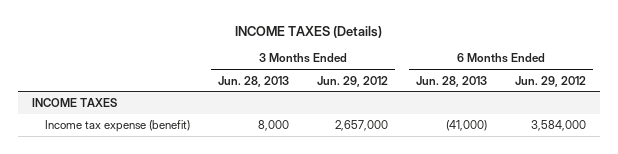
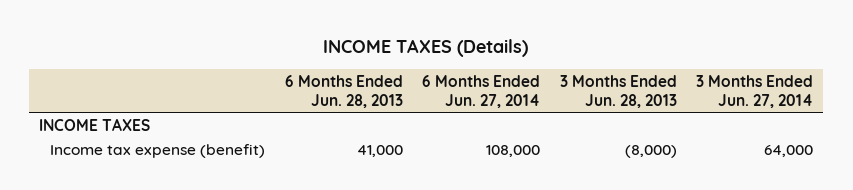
[317,75,389,87] Jun. 29, 2012 -> none
[515,75,587,87] Jun. 29, 2012 -> none
none -> [422,74,541,108] 6 Months Ended Jun. 27, 2014
none -> [696,74,814,108] 3 Months Ended Jun. 27, 2014
[258,120,290,132] 8,000 -> [624,144,677,158] (8,000)
[446,120,488,132] (41,000) -> [356,144,403,157] 41,000

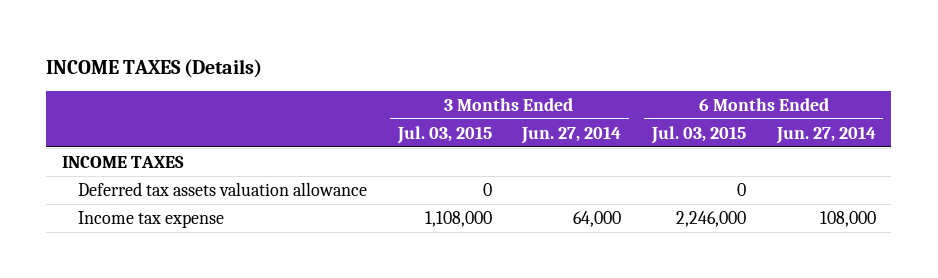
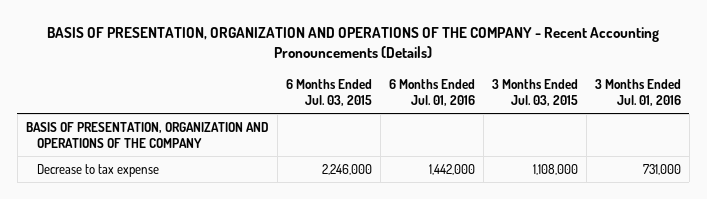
[46,58,263,78] INCOME TAXES (Details) -> [47,26,660,59] BASIS OF PRESENTATION, ORGANIZATION AND OPERATIONS OF THE COMPANY - Recent Accounting Pronouncements (Details)
[521,125,622,144] Jun. 27, 2014 -> none
[775,125,876,144] Jun. 27, 2014 -> none
none -> [388,78,475,107] 6 Months Ended Jul. 01, 2016
none -> [594,78,681,107] 3 Months Ended Jul. 01, 2016
[61,155,184,168] INCOME TAXES -> none
[77,181,367,196] Deferred tax assets valuation allowance -> none
none -> [25,121,269,149] BASIS OF PRESENTATION, ORGANIZATION AND OPERATIONS OF THE COMPANY
[77,210,224,228] Income tax expense -> [37,163,160,177] Decrease to tax expense

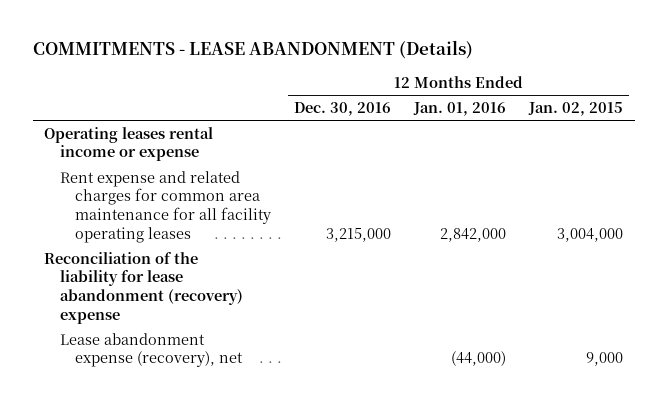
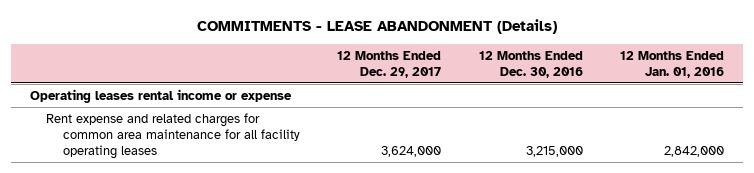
[528,101,624,116] Jan. 02, 2015 -> none
none -> [337,50,442,78] 12 Months Ended Dec. 29, 2017
[44,251,243,324] Reconciliation of the liability for lease abandonment (recovery) expense -> none
[59,332,243,368] Lease abandonment expense (recovery), net -> none

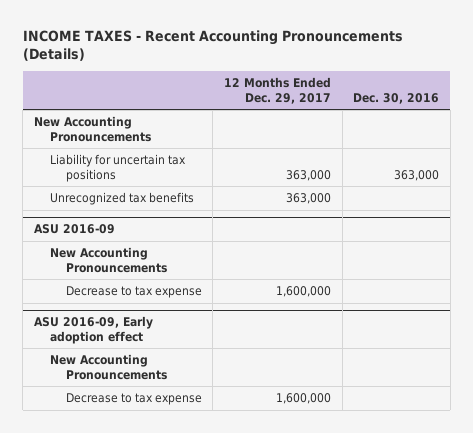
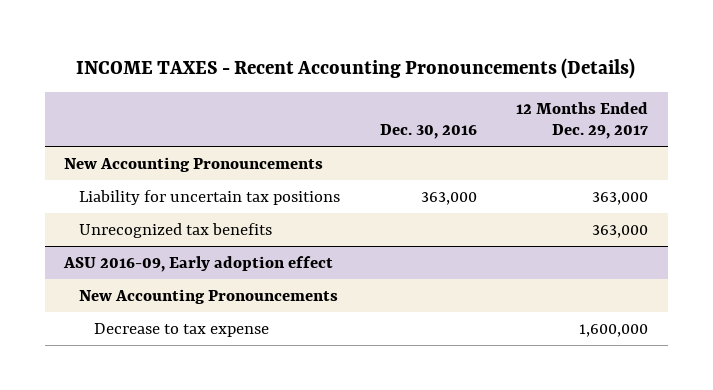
[33,224,115,235] ASU 2016-09 -> none
[49,247,167,273] New Accounting Pronouncements -> none
[65,286,202,299] Decrease to tax expense -> none

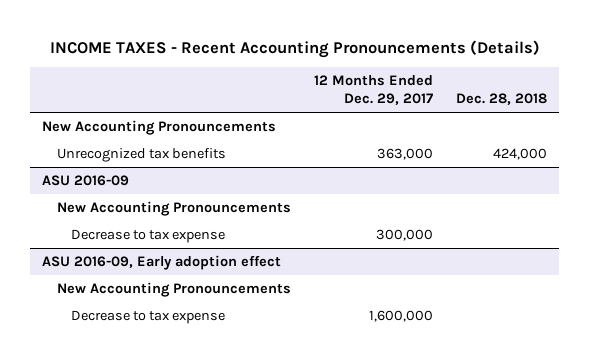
[379,124,477,140] Dec. 30, 2016 -> none
none -> [456,93,548,106] Dec. 28, 2018
[79,189,341,205] Liability for uncertain tax positions -> none
none -> [41,174,129,186] ASU 2016-09
none -> [56,200,291,216] New Accounting Pronouncements
none -> [71,228,226,243] Decrease to tax expense

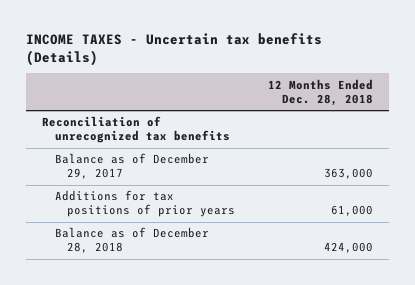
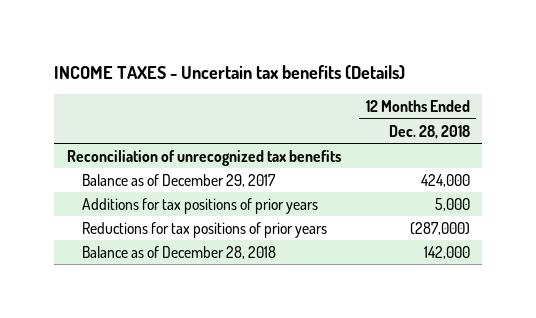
[323,168,373,180] 363,000 -> [420,173,470,187] 424,000
[330,205,373,217] 61,000 -> [434,197,470,211] 5,000
none -> [82,221,328,238] Reductions for tax positions of prior years
[323,242,373,254] 424,000 -> [423,245,470,259] 142,000

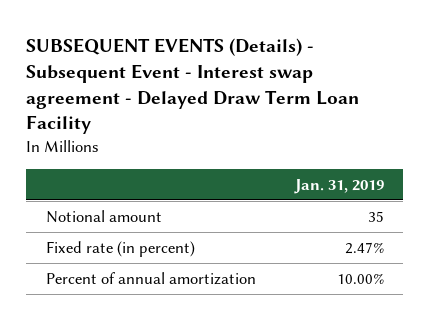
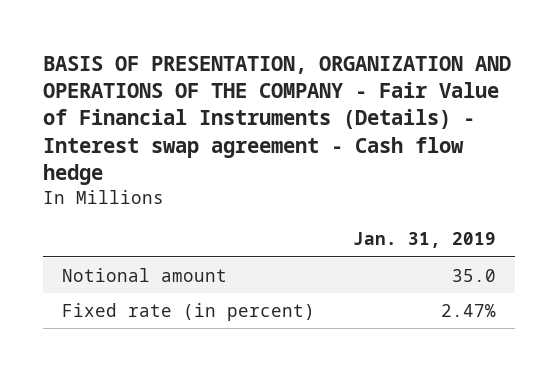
[26,37,360,135] SUBSEQUENT EVENTS (Details) - Subsequent Event - Interest swap agreement - Delayed Draw Term Loan Facility -> [43,55,512,186] BASIS OF PRESENTATION, ORGANIZATION AND OPERATIONS OF THE COMPANY - Fair Value of Financial Instruments (Details) - Interest swap agreement - Cash flow hedge
[367,210,384,222] 35 -> [452,268,497,282] 35.0
[45,271,256,285] Percent of annual amortization -> none

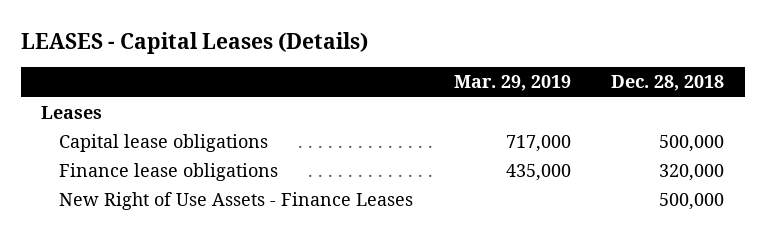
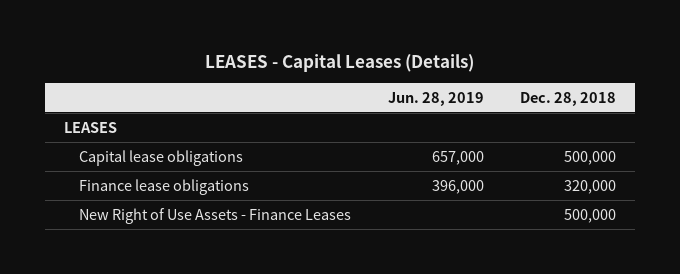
[453,75,571,92] Mar. 29, 2019 -> none
none -> [387,91,484,106] Jun. 28, 2019
[41,106,103,120] Leases -> [63,121,117,133] LEASES

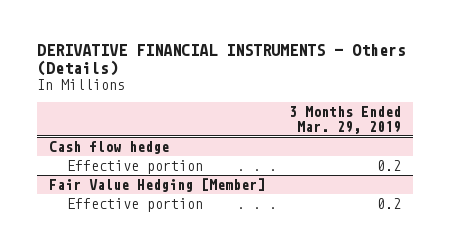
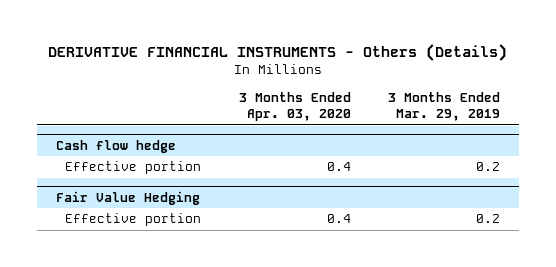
none -> [238,91,351,122] 3 Months Ended Apr. 03, 2020
[49,177,266,192] Fair Value Hedging [Member] -> [55,190,200,205] Fair Value Hedging

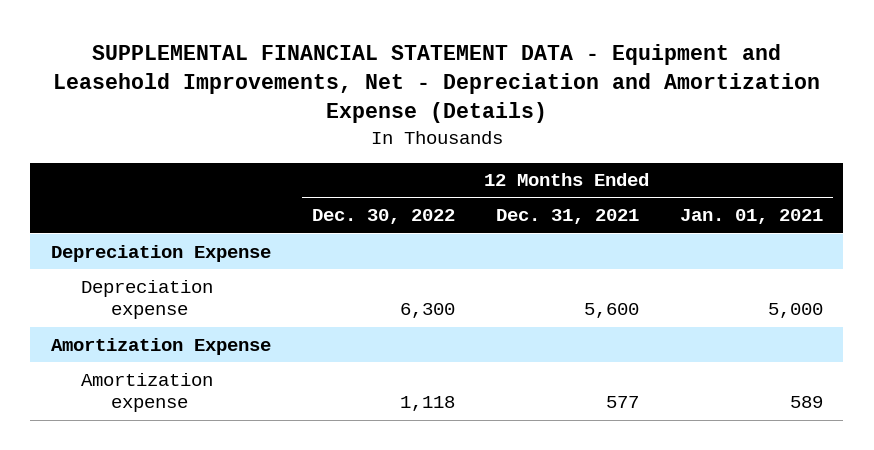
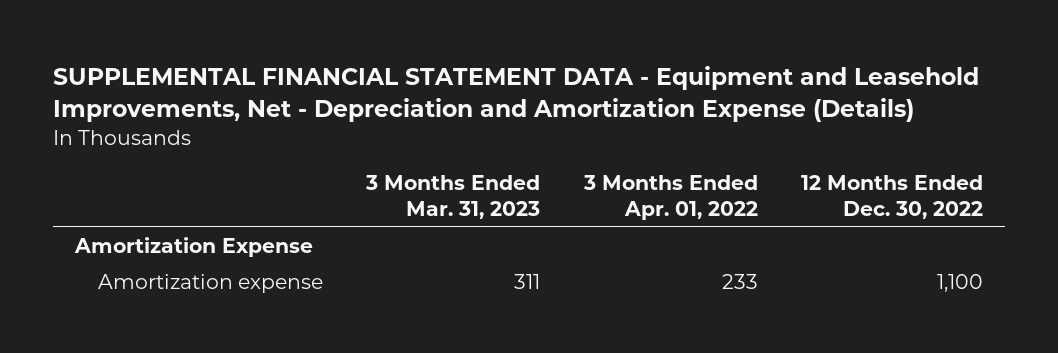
[495,209,639,225] Dec. 31, 2021 -> none
[679,209,823,225] Jan. 01, 2021 -> none
none -> [365,175,541,219] 3 Months Ended Mar. 31, 2023
none -> [582,175,758,220] 3 Months Ended Apr. 01, 2022
[50,244,271,262] Depreciation Expense -> none
[80,279,213,320] Depreciation expense -> none
[399,396,455,412] 1,118 -> [937,274,984,293] 1,100

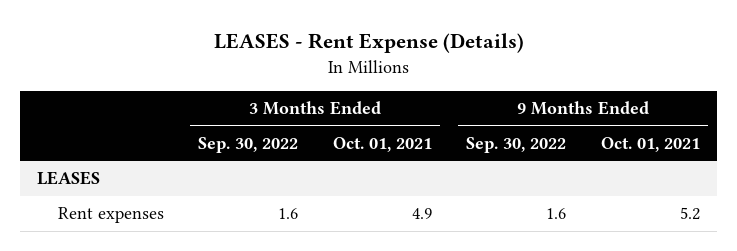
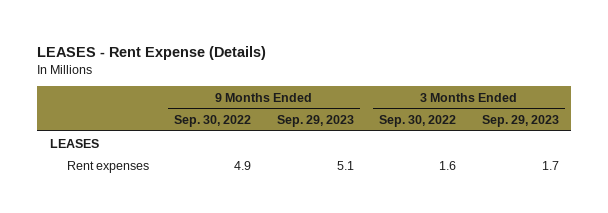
[332,136,432,152] Oct. 01, 2021 -> none
[600,136,700,152] Oct. 01, 2021 -> none
none -> [276,114,354,127] Sep. 29, 2023
none -> [481,114,559,127] Sep. 29, 2023
[546,208,567,220] 1.6 -> [234,160,252,170] 4.9

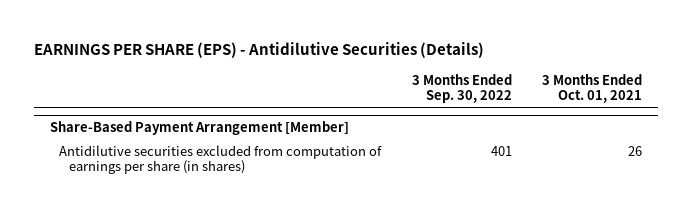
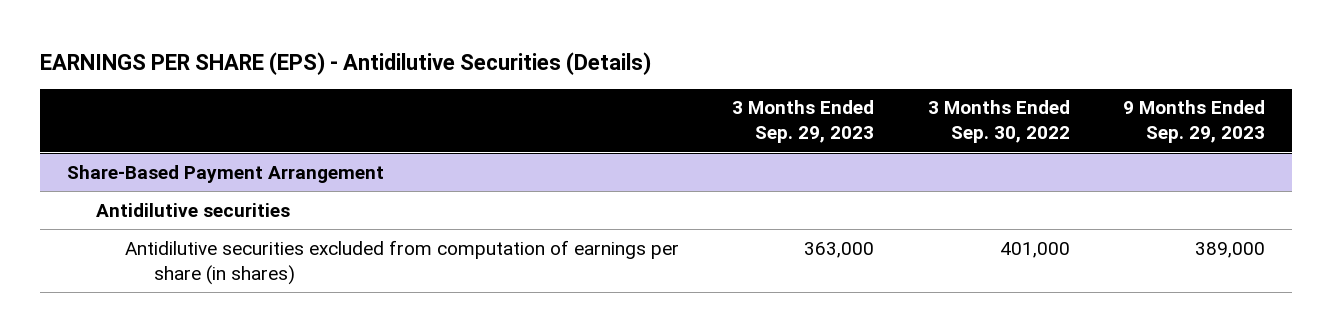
[542,73,643,104] 3 Months Ended Oct. 01, 2021 -> none
none -> [732,100,875,144] 3 Months Ended Sep. 29, 2023
none -> [1123,100,1266,144] 9 Months Ended Sep. 29, 2023
[49,121,349,136] Share-Based Payment Arrangement [Member] -> [66,164,384,183] Share-Based Payment Arrangement
none -> [95,202,290,217] Antidilutive securities
[490,145,512,156] 401 -> [999,241,1070,258] 401,000

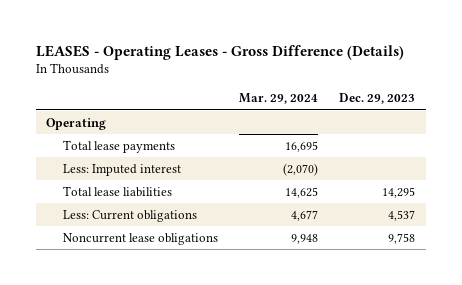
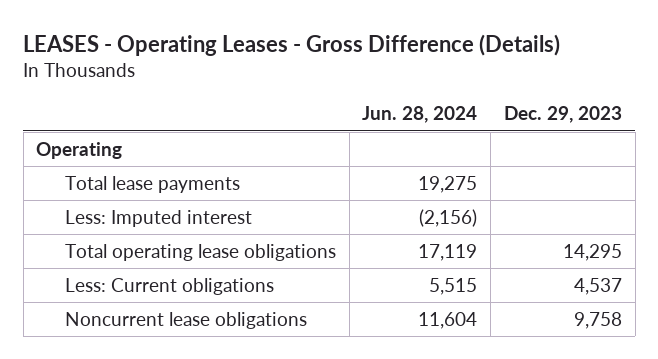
[239,93,319,105] Mar. 29, 2024 -> none
none -> [362,106,478,124] Jun. 28, 2024
[62,185,172,197] Total lease liabilities -> [65,243,337,261] Total operating lease obligations

